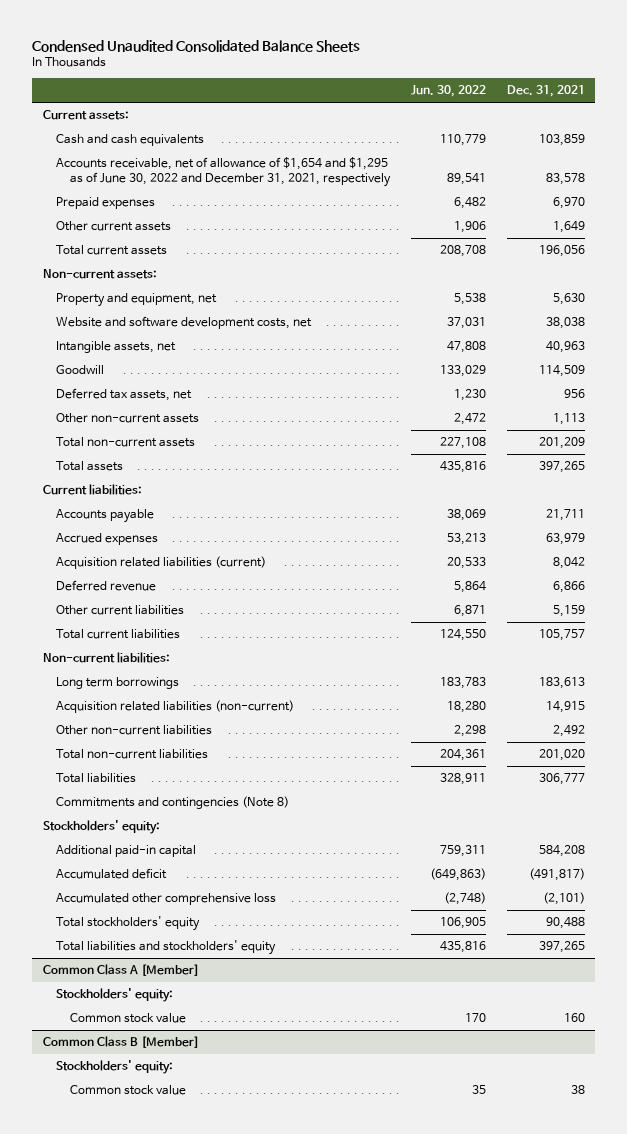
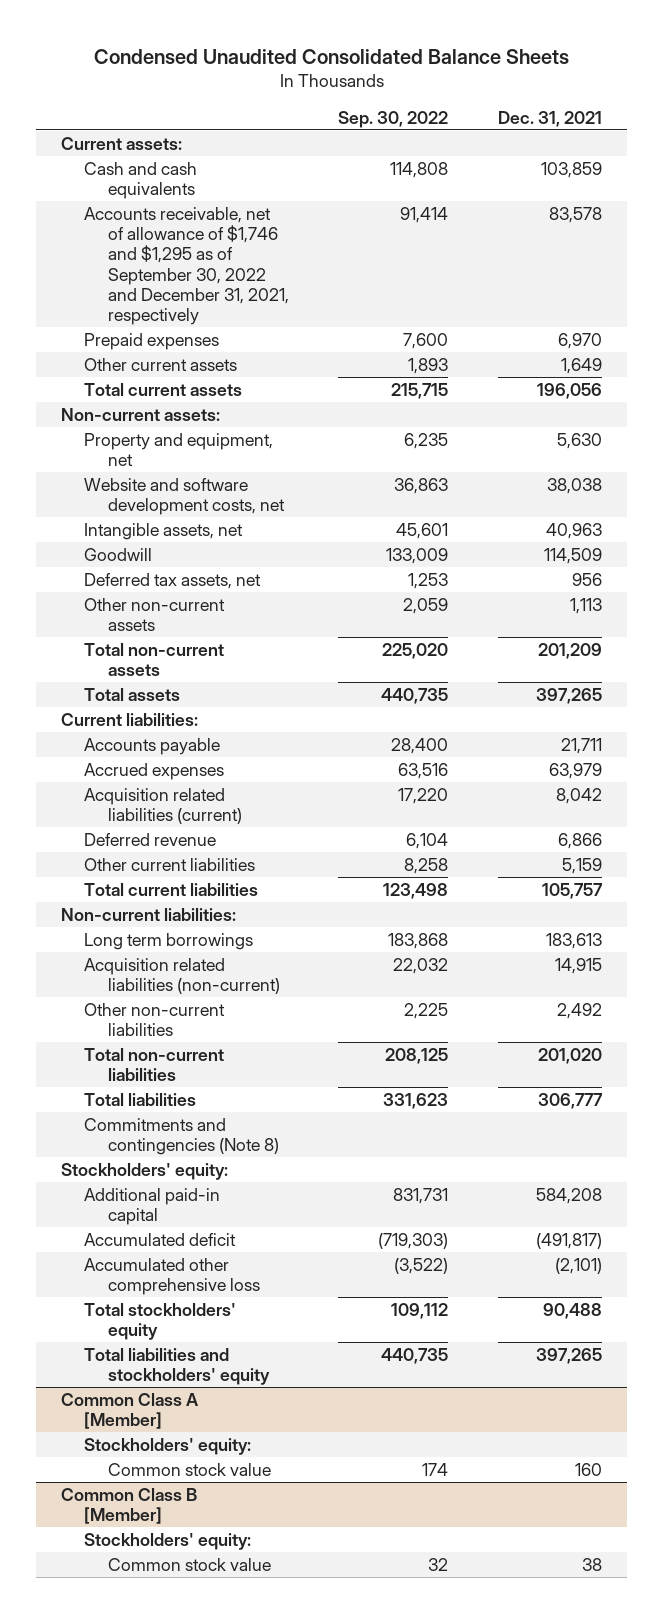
[410,85,486,98] Jun. 30, 2022 -> none
none -> [338,110,449,128] Sep. 30, 2022
[56,157,391,187] Accounts receivable, net of allowance of $1,654 and $1,295 as of June 30, 2022 and December 31, 2021, respectively -> [84,206,289,326] Accounts receivable, net of allowance of $1,746 and $1,295 as of September 30, 2022 and December 31, 2021, respectively

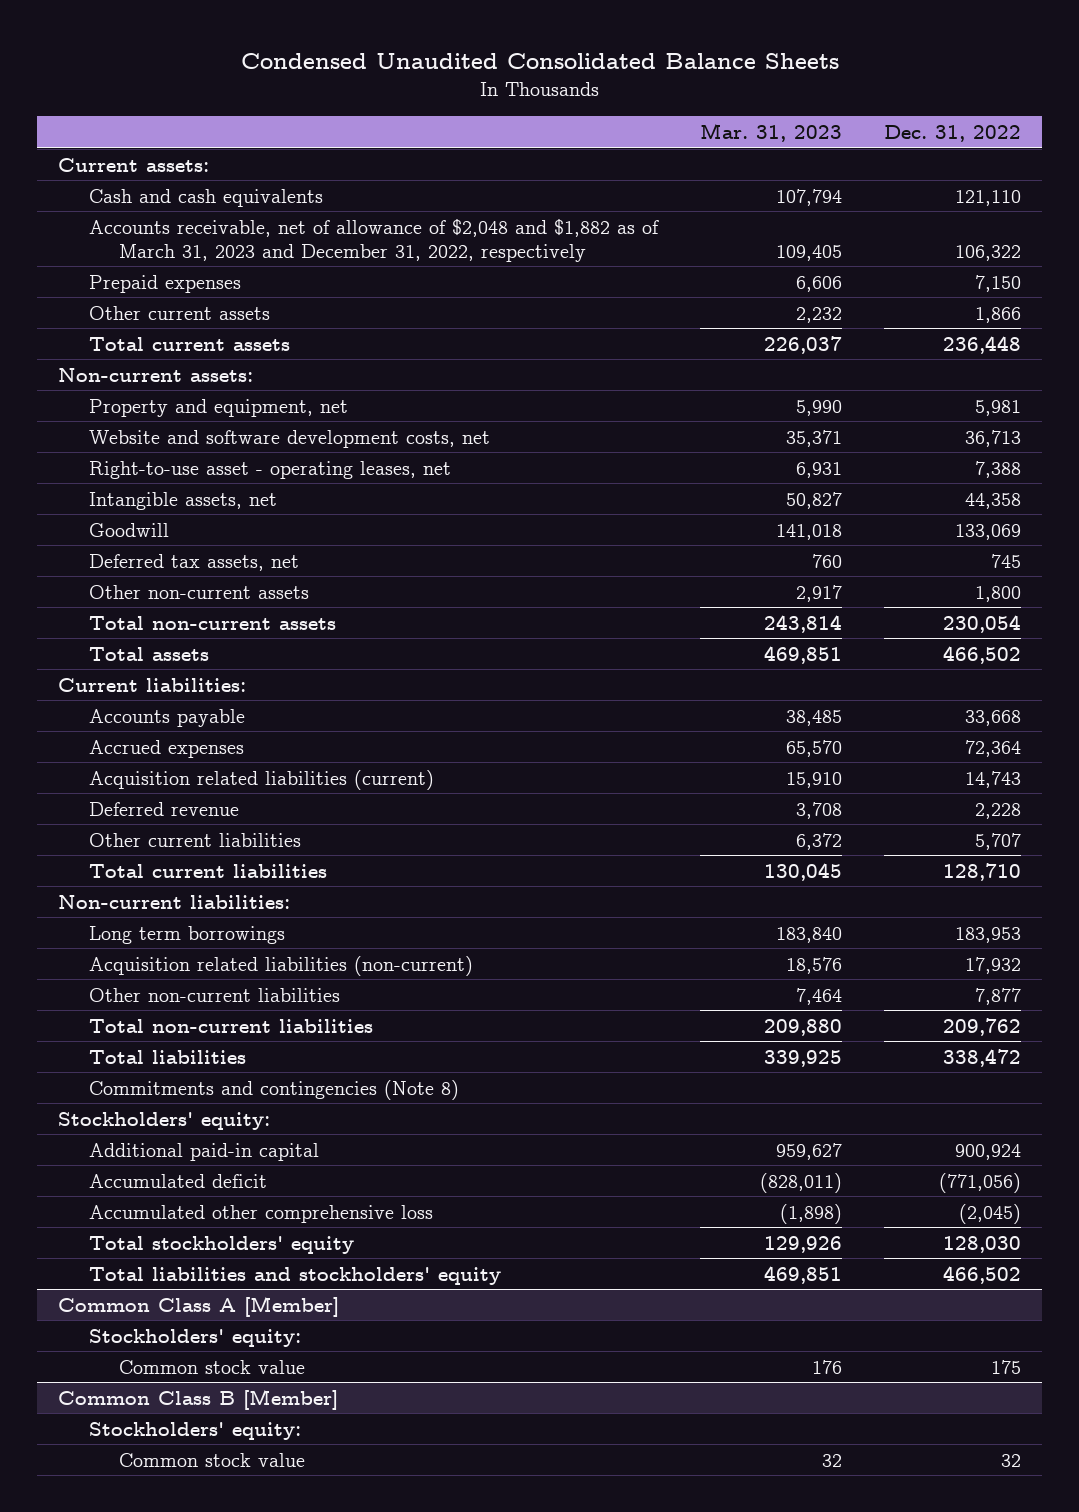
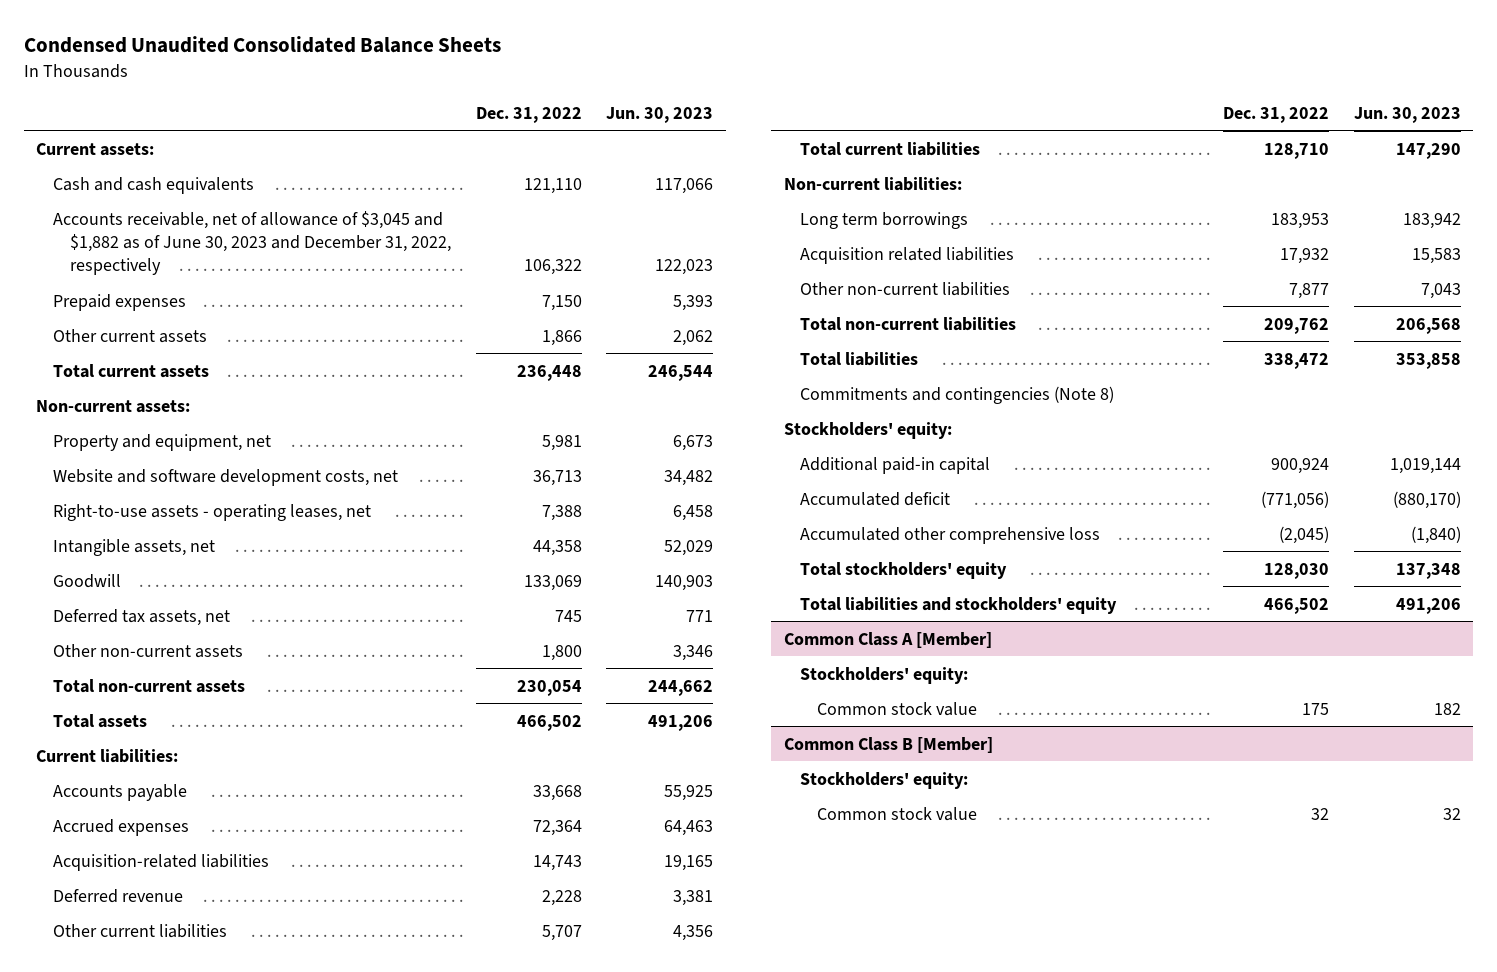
[699,122,842,142] Mar. 31, 2023 -> none
none -> [606,106,714,123] Jun. 30, 2023
[88,218,659,262] Accounts receivable, net of allowance of $2,048 and $1,882 as of March 31, 2023 and December 31, 2022, respectively -> [53,210,451,275] Accounts receivable, net of allowance of $3,045 and $1,882 as of June 30, 2023 and December 31, 2022, respectively
[88,460,451,479] Right-to-use asset - operating leases, net -> [53,503,372,521] Right-to-use assets - operating leases, net
[88,769,434,790] Acquisition related liabilities (current) -> [53,853,270,871] Acquisition-related liabilities
[88,955,473,976] Acquisition related liabilities (non-current) -> [800,246,1015,264] Acquisition related liabilities

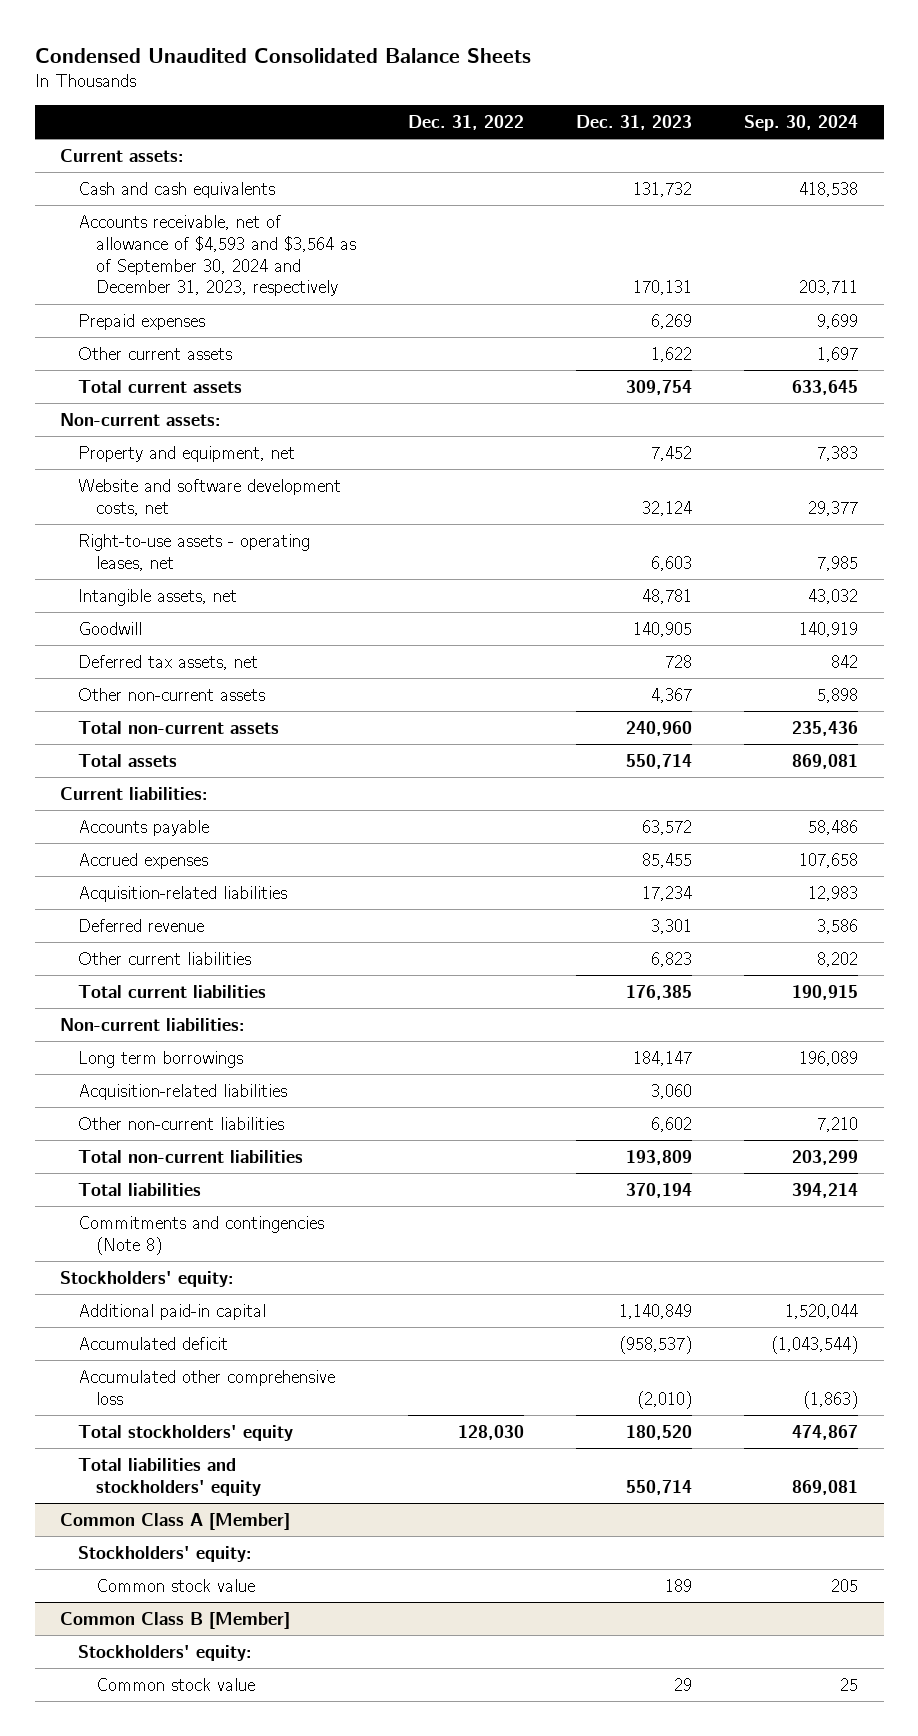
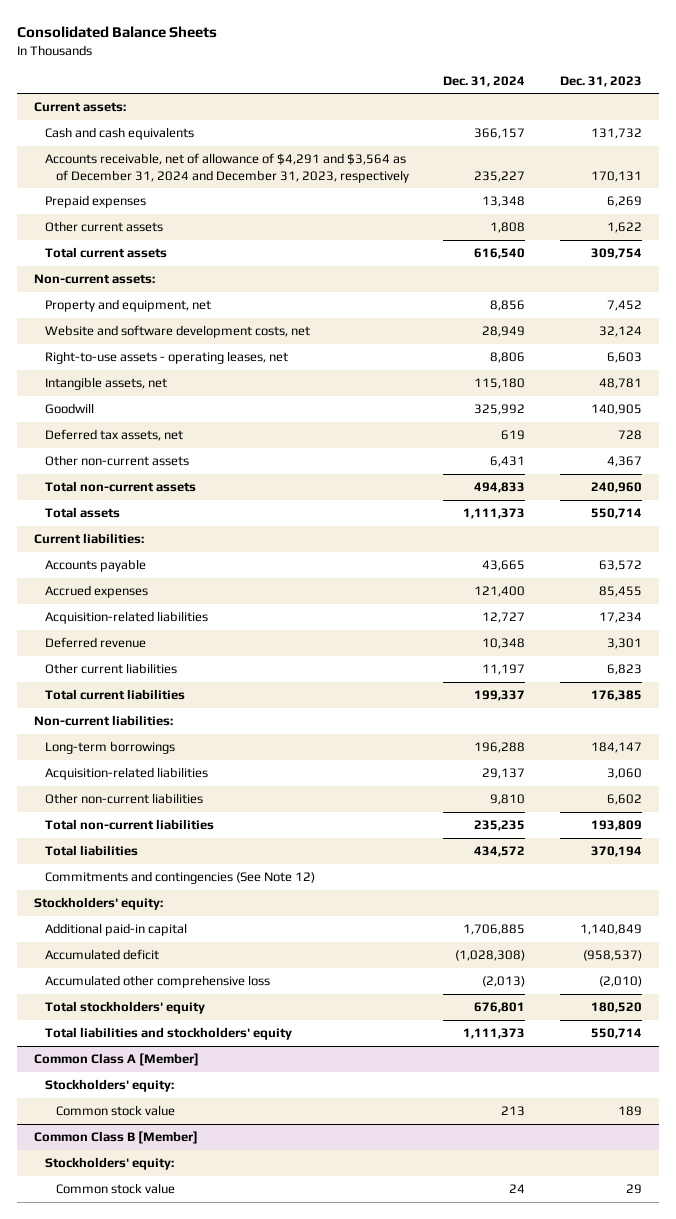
[34,47,531,63] Condensed Unaudited Consolidated Balance Sheets -> [17,26,218,39] Consolidated Balance Sheets
[407,114,524,130] Dec. 31, 2022 -> none
[743,114,858,131] Sep. 30, 2024 -> none
none -> [443,75,526,87] Dec. 31, 2024
[78,214,357,297] Accounts receivable, net of allowance of $4,593 and $3,564 as of September 30, 2024 and December 31, 2023, respectively -> [45,153,409,183] Accounts receivable, net of allowance of $4,291 and $3,564 as of December 31, 2024 and December 31, 2023, respectively
[78,1050,244,1068] Long term borrowings -> [45,741,176,755] Long-term borrowings
[78,1215,325,1255] Commitments and contingencies (Note 8) -> [45,871,316,885] Commitments and contingencies (See Note 12)

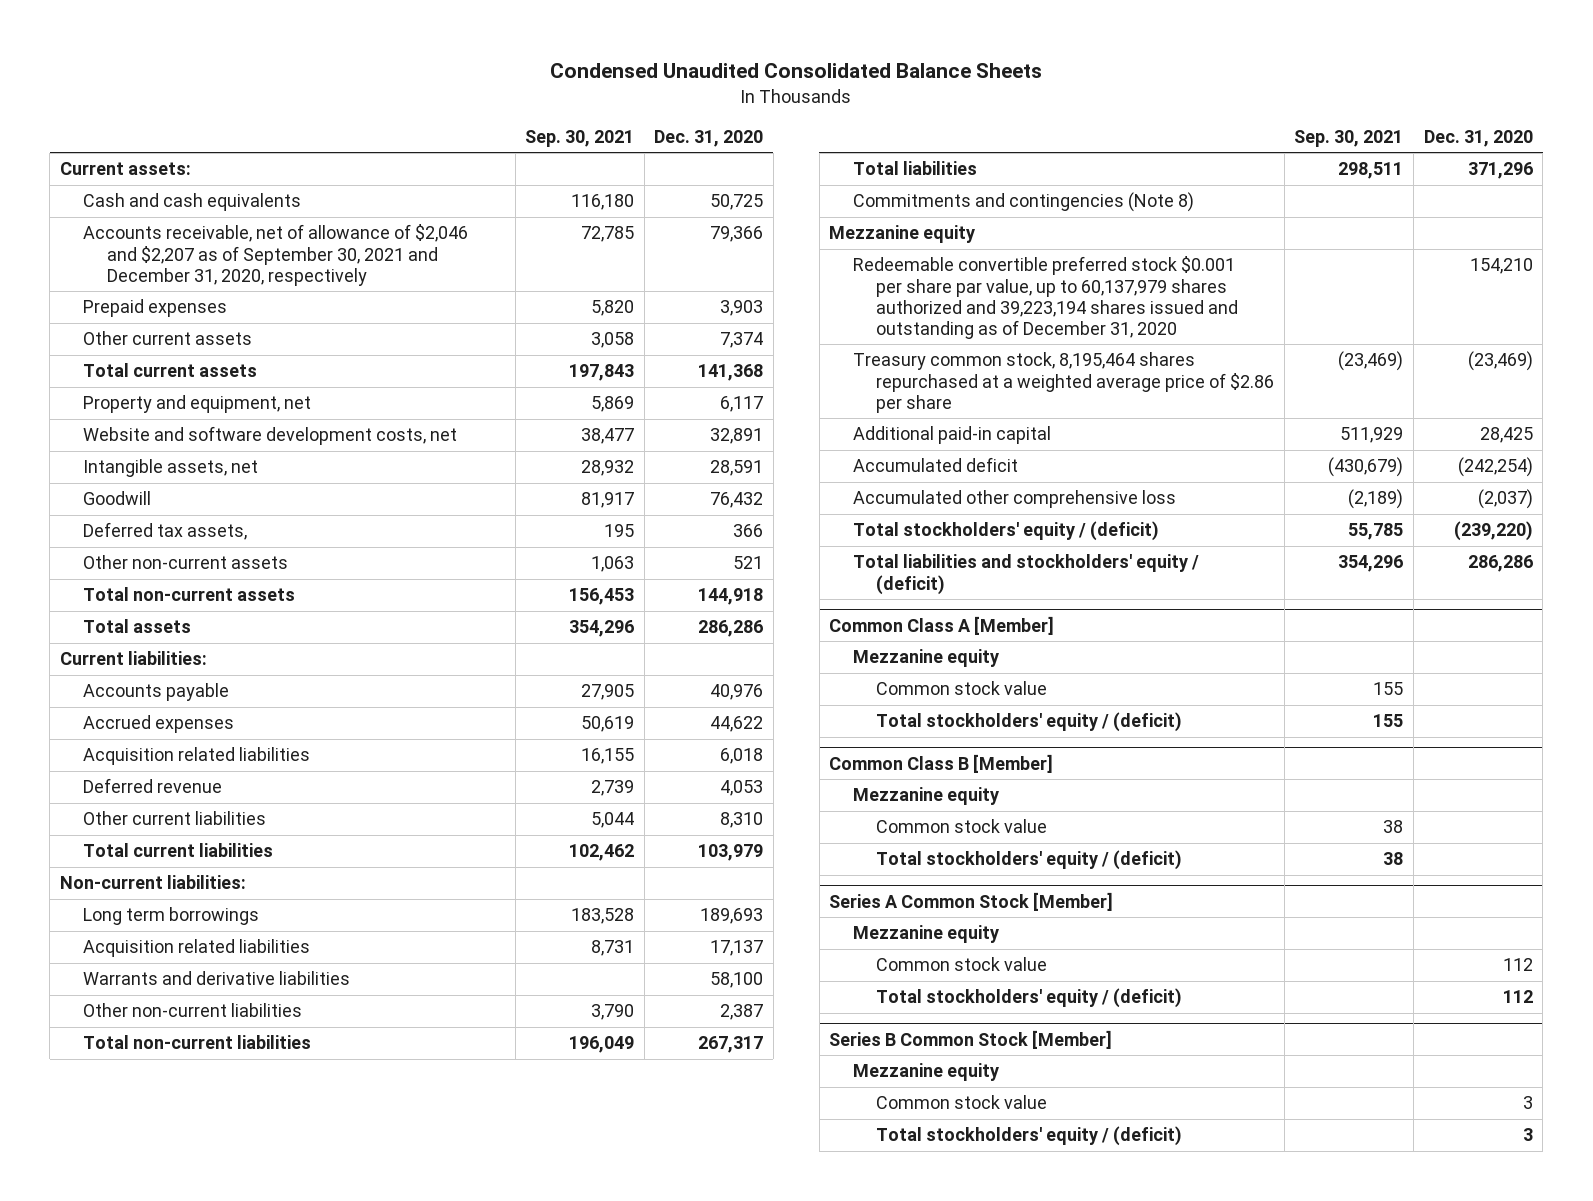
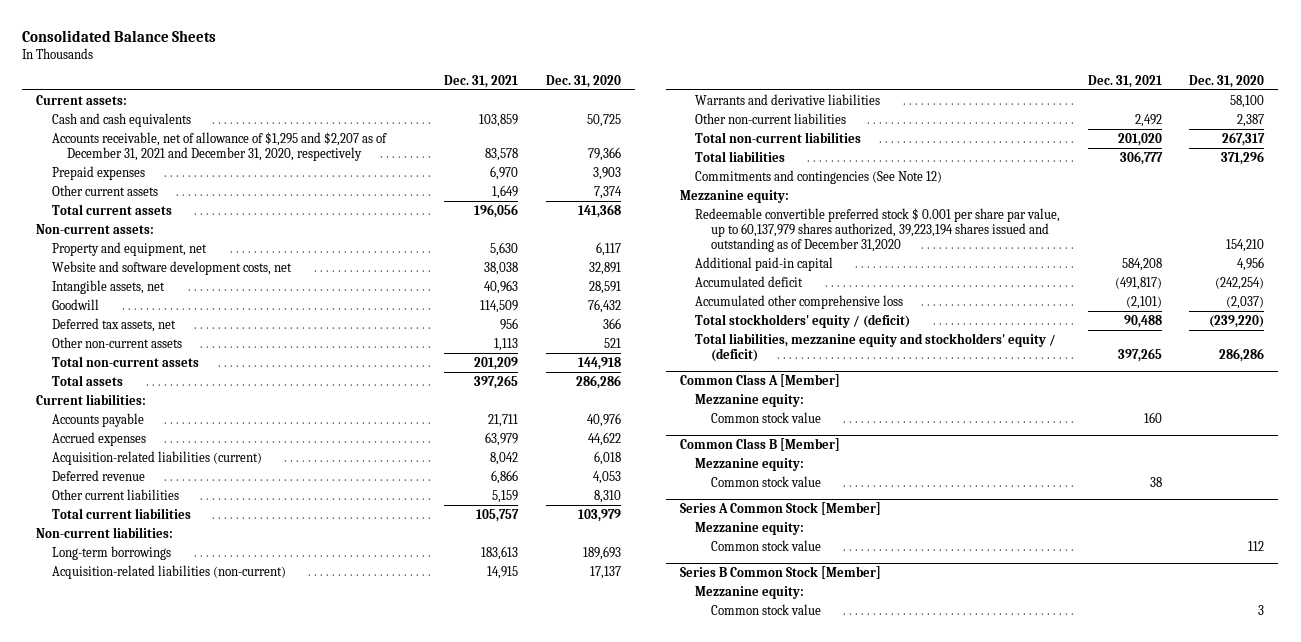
[550,63,1043,79] Condensed Unaudited Consolidated Balance Sheets -> [22,29,217,42] Consolidated Balance Sheets
[525,130,635,148] Sep. 30, 2021 -> none
none -> [444,74,519,88] Dec. 31, 2021
[83,224,469,286] Accounts receivable, net of allowance of $2,046 and $2,207 as of September 30, 2021 and December 31, 2020, respectively -> [51,131,387,161] Accounts receivable, net of allowance of $1,295 and $2,207 as of December 31, 2021 and December 31, 2020, respectively
none -> [36,223,155,234] Non-current assets:
[83,522,248,541] Deferred tax assets, -> [51,317,176,332] Deferred tax assets, net
[83,747,311,766] Acquisition related liabilities -> [51,450,262,465] Acquisition-related liabilities (current)
[83,907,260,926] Long term borrowings -> [51,545,171,560] Long-term borrowings
[83,939,311,958] Acquisition related liabilities -> [51,564,286,579] Acquisition-related liabilities (non-current)
[852,352,1275,413] Treasury common stock, 8,195,464 shares repurchased at a weighted average price of $2.86 per share -> none
[852,192,1194,213] Commitments and contingencies (Note 8) -> [695,169,943,184] Commitments and contingencies (See Note 12)
[829,225,976,244] Mezzanine equity -> [679,189,789,203] Mezzanine equity:
[852,256,1239,340] Redeemable convertible preferred stock $0.001 per share par value, up to 60,137,979 shares authorized and 39,223,194 shares issued and outstanding as of December 31, 2020 -> [695,207,1061,252] Redeemable convertible preferred stock $ 0.001 per share par value, up to 60,137,979 shares authorized, 39,223,194 shares issued and outstanding as of December 31,2020
[1479,427,1533,444] 28,425 -> [1237,256,1265,271] 4,956
[852,554,1199,595] Total liabilities and stockholders' equity / (deficit) -> [695,332,1057,362] Total liabilities, mezzanine equity and stockholders' equity / (deficit)
[852,649,999,668] Mezzanine equity -> [695,393,805,407] Mezzanine equity:
[876,712,1183,733] Total stockholders' equity / (deficit) -> none
[852,787,999,806] Mezzanine equity -> [695,457,805,471] Mezzanine equity:
[876,850,1183,871] Total stockholders' equity / (deficit) -> none
[852,925,999,944] Mezzanine equity -> [695,521,805,535] Mezzanine equity:
[876,988,1183,1009] Total stockholders' equity / (deficit) -> none
[852,1063,999,1082] Mezzanine equity -> [695,585,805,599] Mezzanine equity:
[876,1126,1183,1147] Total stockholders' equity / (deficit) -> none

